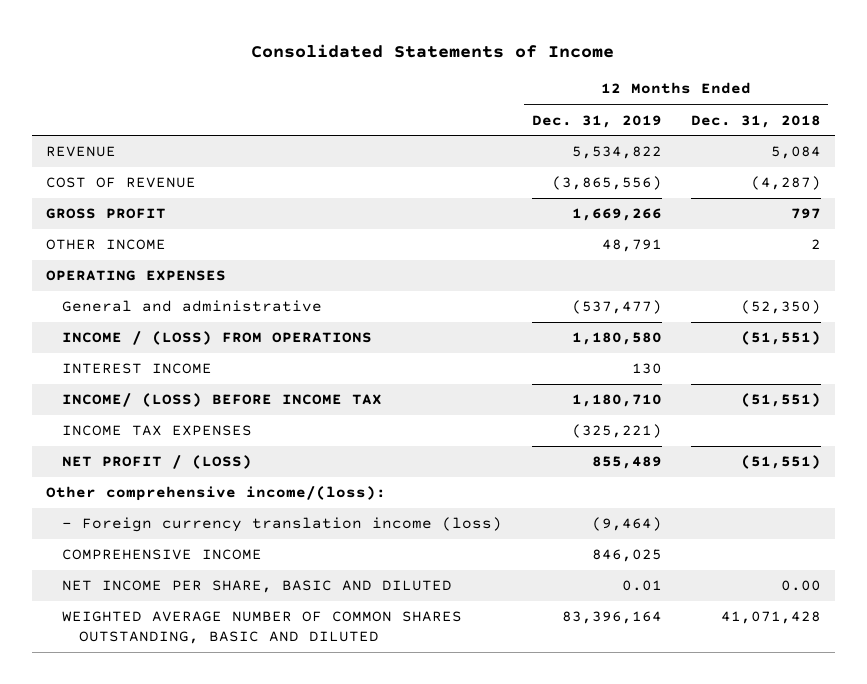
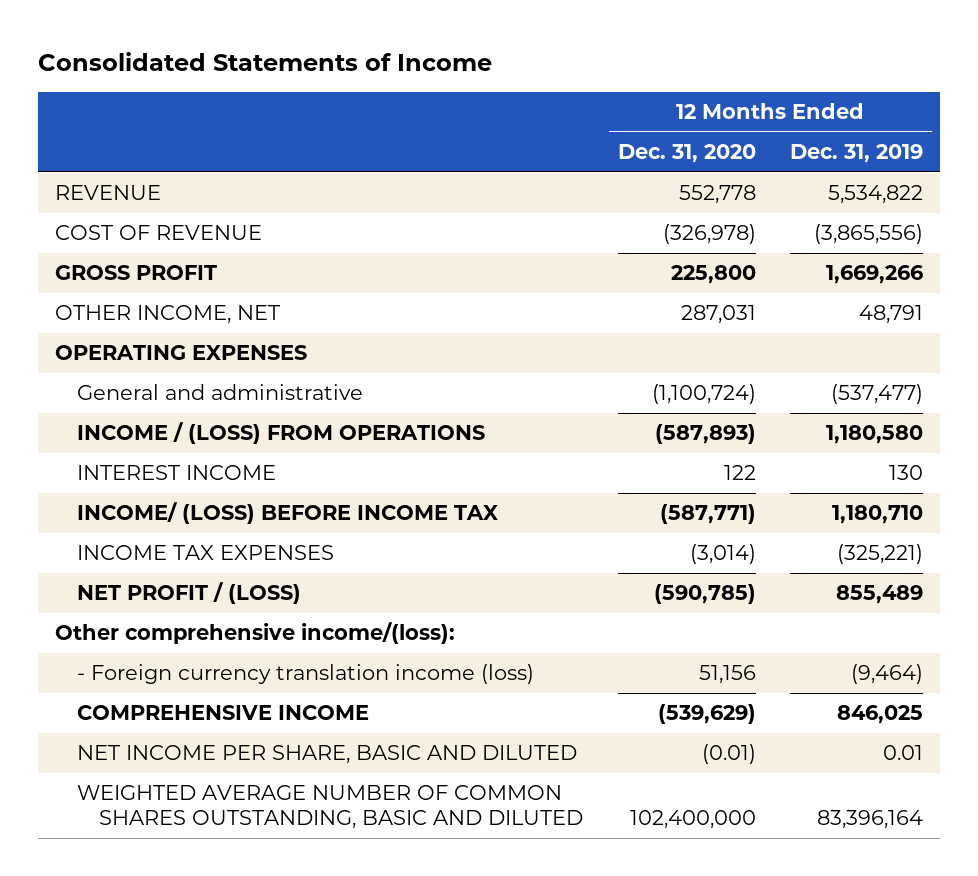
[690,114,821,128] Dec. 31, 2018 -> none
none -> [617,144,756,164] Dec. 31, 2020
[46,239,167,251] OTHER INCOME -> [55,305,281,325] OTHER INCOME, NET

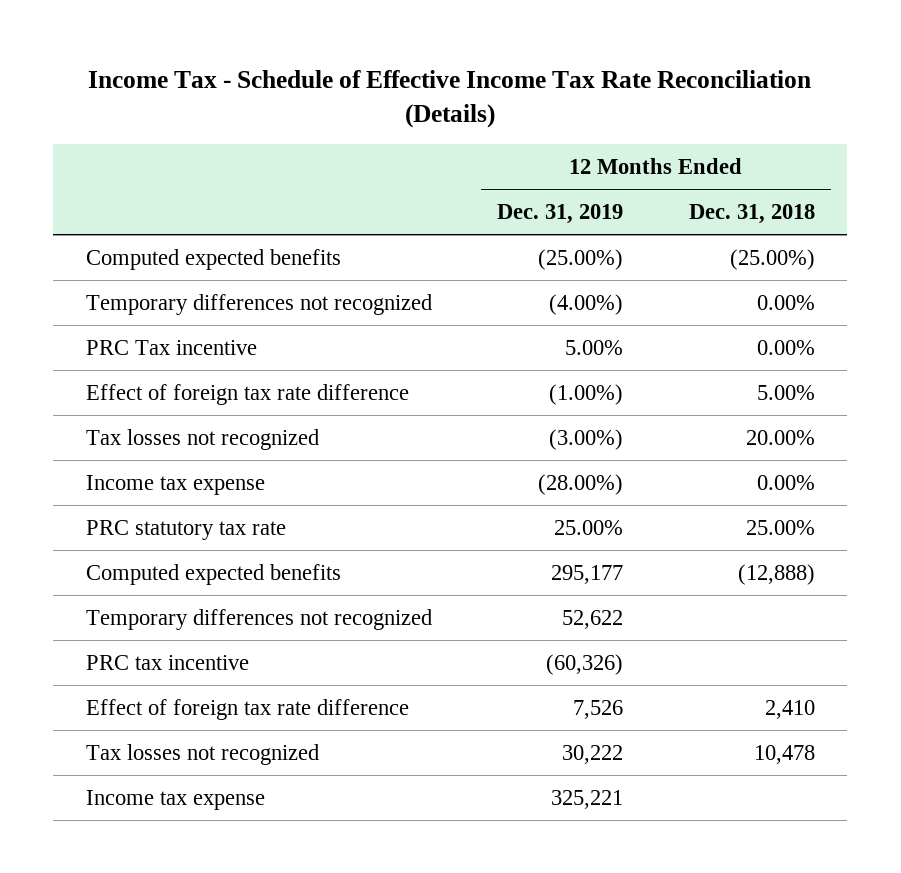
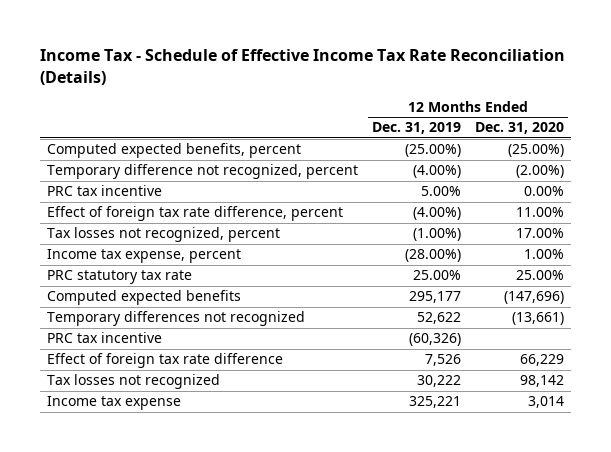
[688,203,815,224] Dec. 31, 2018 -> none
none -> [475,122,565,135] Dec. 31, 2020
[85,248,341,270] Computed expected benefits -> [46,143,301,159] Computed expected benefits, percent
[85,293,432,315] Temporary differences not recognized -> [46,164,358,180] Temporary difference not recognized, percent
[85,339,257,355] PRC Tax incentive -> [46,185,162,197] PRC tax incentive
[85,383,409,405] Effect of foreign tax rate difference -> [46,206,343,222] Effect of foreign tax rate difference, percent
[549,383,624,405] (1.00%) -> [412,207,461,221] (4.00%)
[85,428,319,450] Tax losses not recognized -> [46,227,280,243] Tax losses not recognized, percent
[549,428,624,450] (3.00%) -> [412,228,461,242] (1.00%)
[85,474,265,495] Income tax expense -> [46,249,241,264] Income tax expense, percent

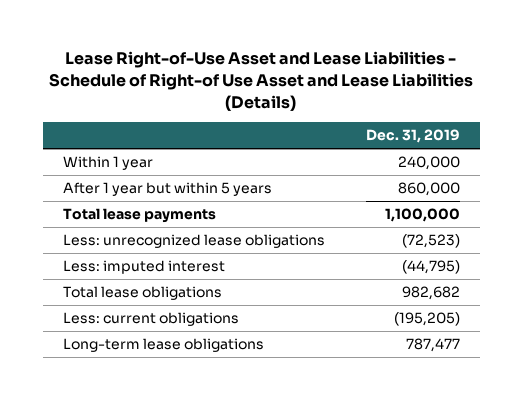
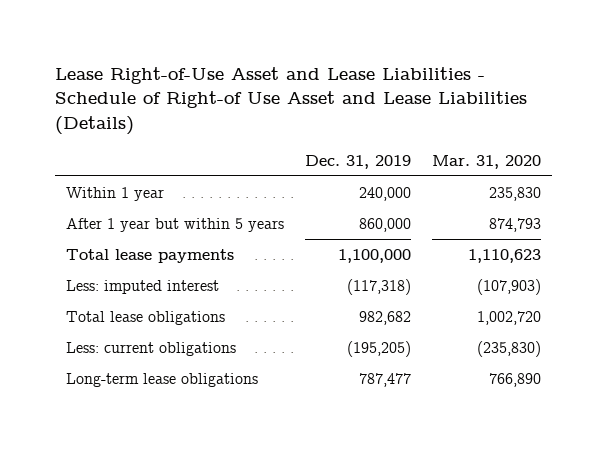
none -> [432,154,542,169] Mar. 31, 2020
[63,234,326,249] Less: unrecognized lease obligations -> none
[401,260,460,275] (44,795) -> [347,279,412,296] (117,318)

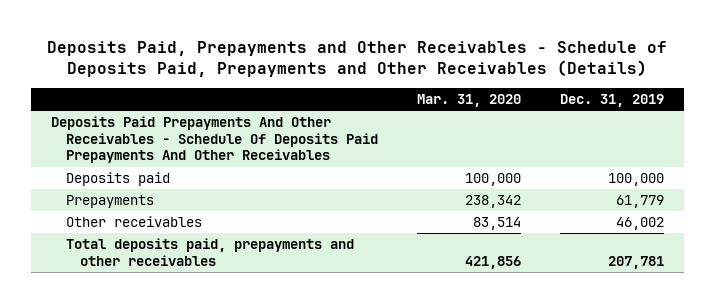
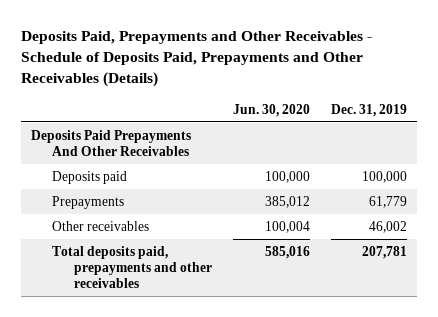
[416,94,521,108] Mar. 31, 2020 -> none
none -> [232,103,310,117] Jun. 30, 2020
[50,116,378,164] Deposits Paid Prepayments And Other Receivables - Schedule Of Deposits Paid Prepayments And Other Receivables -> [31,129,192,156] Deposits Paid Prepayments And Other Receivables

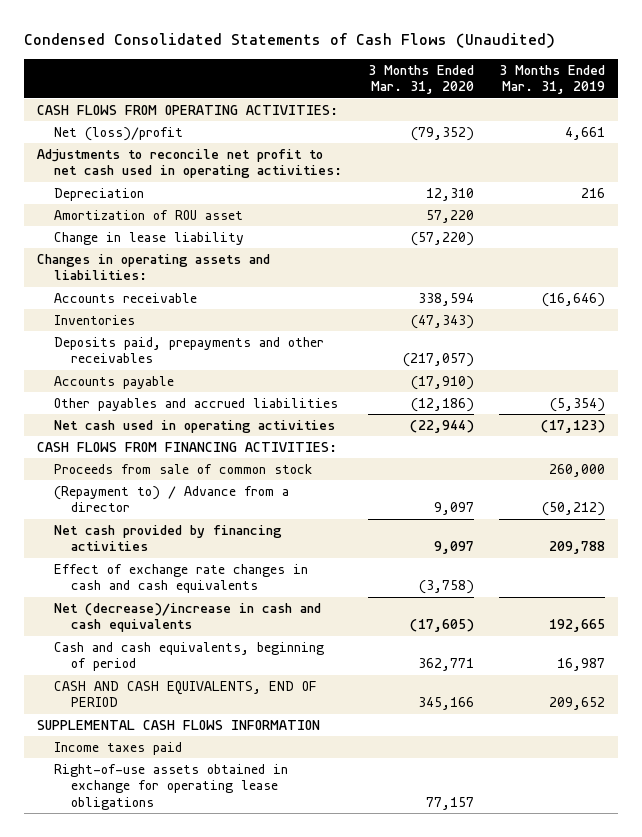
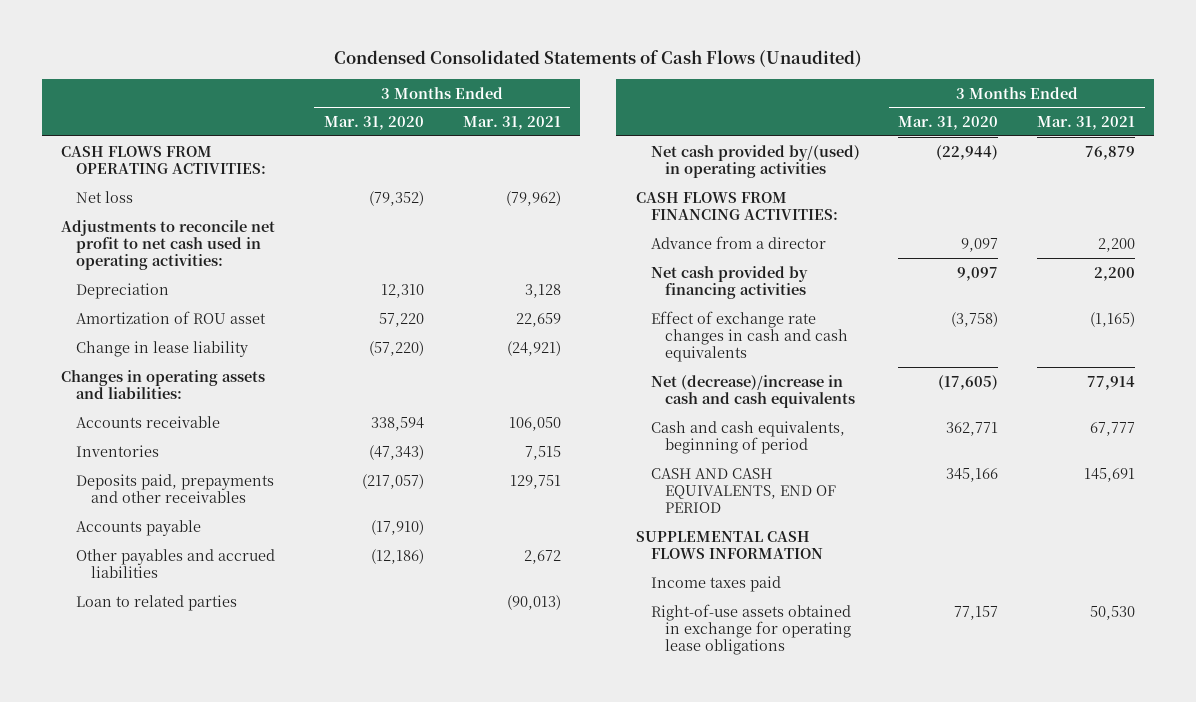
[499,65,606,95] 3 Months Ended Mar. 31, 2019 -> none
none -> [462,116,561,131] Mar. 31, 2021
[54,126,184,141] Net (loss)/profit -> [76,190,134,203] Net loss
none -> [76,594,238,611] Loan to related parties
[54,419,336,433] Net cash used in operating activities -> [650,144,860,178] Net cash provided by/(used) in operating activities
[54,463,313,474] Proceeds from sale of common stock -> none
[54,485,290,513] (Repayment to) / Advance from a director -> [650,235,826,249] Advance from a director

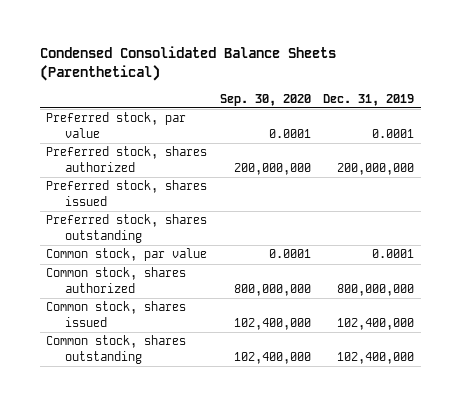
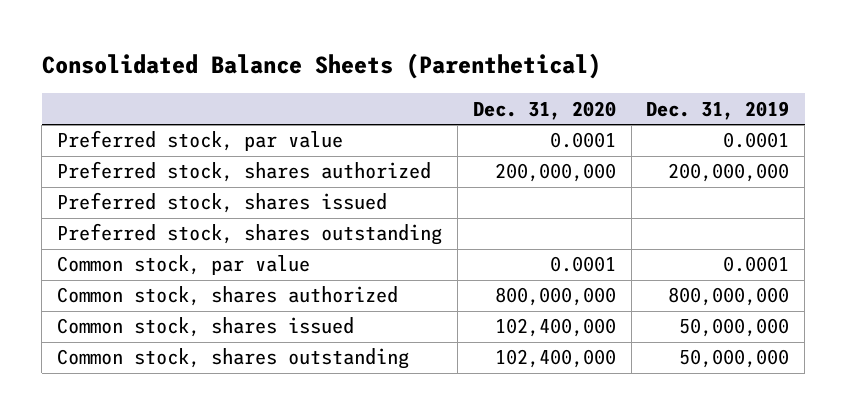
[39,46,336,81] Condensed Consolidated Balance Sheets (Parenthetical) -> [41,53,601,80] Consolidated Balance Sheets (Parenthetical)
[219,93,311,106] Sep. 30, 2020 -> none
none -> [472,100,616,120] Dec. 31, 2020
[337,317,415,330] 102,400,000 -> [679,318,790,338] 50,000,000
[337,351,415,364] 102,400,000 -> [679,349,790,369] 50,000,000

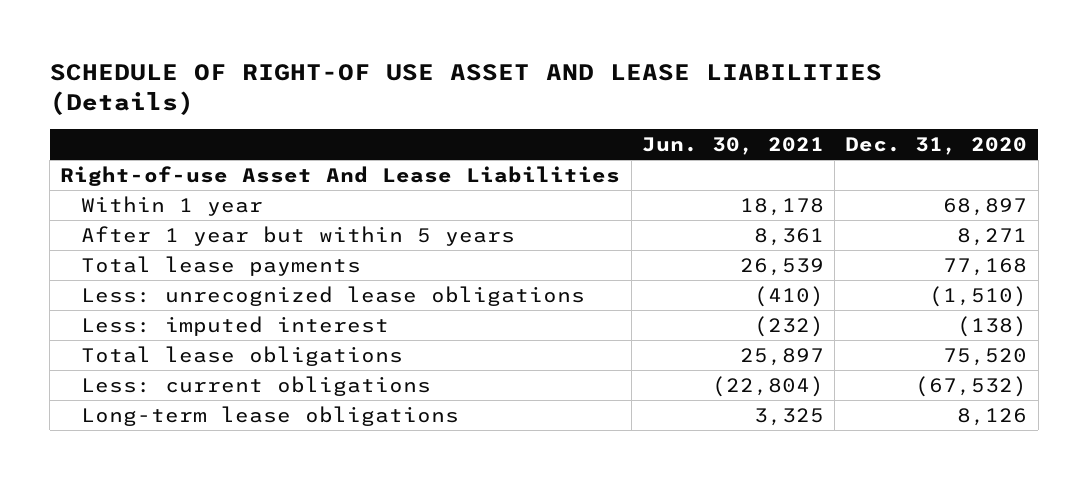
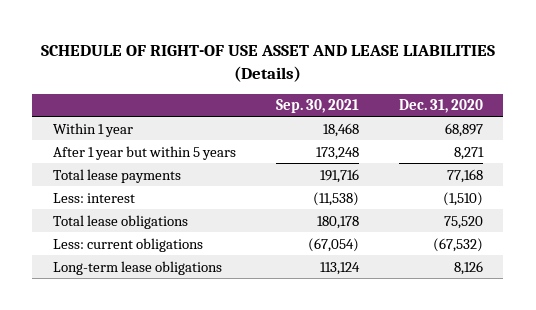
[641,136,824,155] Jun. 30, 2021 -> none
none -> [275,99,359,114] Sep. 30, 2021
[60,165,621,186] Right-of-use Asset And Lease Liabilities -> none
[80,285,585,306] Less: unrecognized lease obligations -> none
[80,315,389,336] Less: imputed interest -> [52,192,135,203] Less: interest
[957,315,1028,337] (138) -> [443,191,484,206] (1,510)

